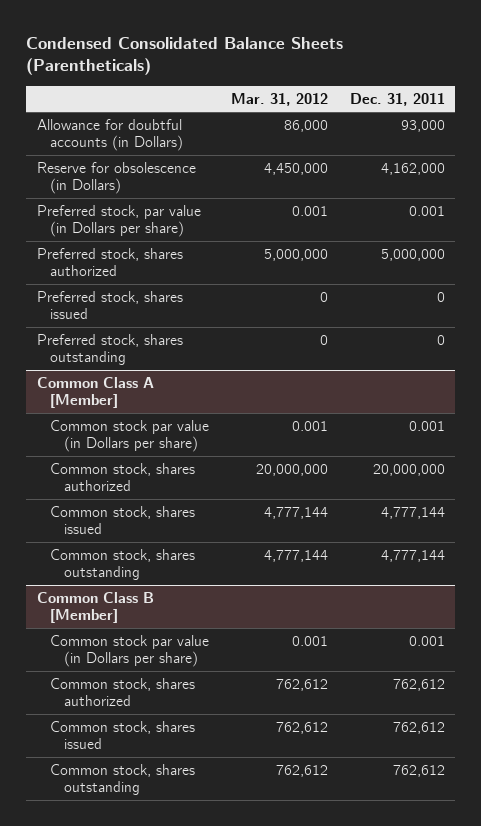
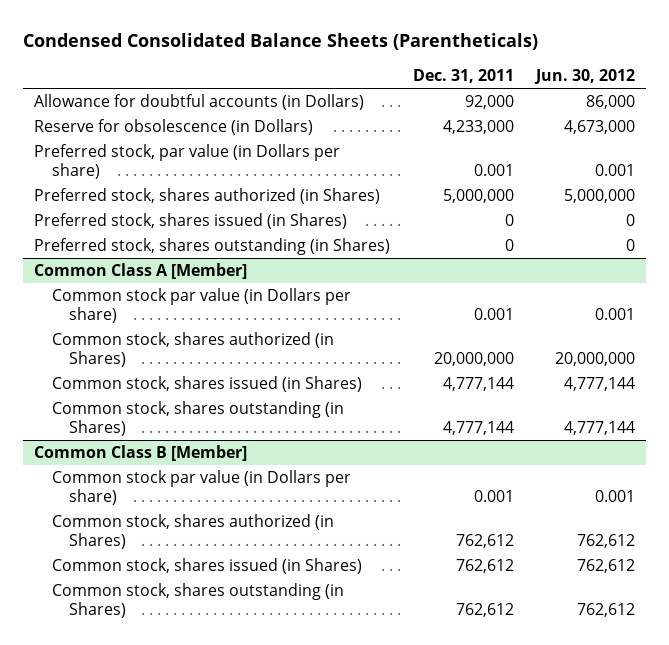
[230,92,328,106] Mar. 31, 2012 -> none
none -> [533,69,635,85] Jun. 30, 2012
[400,119,445,132] 93,000 -> [464,95,514,110] 92,000
[380,162,445,175] 4,162,000 -> [442,120,514,135] 4,233,000
[36,247,183,277] Preferred stock, shares authorized -> [34,188,381,205] Preferred stock, shares authorized (in Shares)
[36,290,183,320] Preferred stock, shares issued -> [34,213,348,230] Preferred stock, shares issued (in Shares)
[36,333,183,366] Preferred stock, shares outstanding -> [34,238,391,256] Preferred stock, shares outstanding (in Shares)
[50,462,196,492] Common stock, shares authorized -> [51,332,334,368] Common stock, shares authorized (in Shares)
[50,505,196,535] Common stock, shares issued -> [51,376,362,393] Common stock, shares issued (in Shares)
[50,548,196,581] Common stock, shares outstanding -> [51,401,344,437] Common stock, shares outstanding (in Shares)
[50,677,196,707] Common stock, shares authorized -> [51,514,334,550] Common stock, shares authorized (in Shares)
[50,720,196,750] Common stock, shares issued -> [51,558,362,575] Common stock, shares issued (in Shares)
[50,763,196,796] Common stock, shares outstanding -> [51,583,344,619] Common stock, shares outstanding (in Shares)

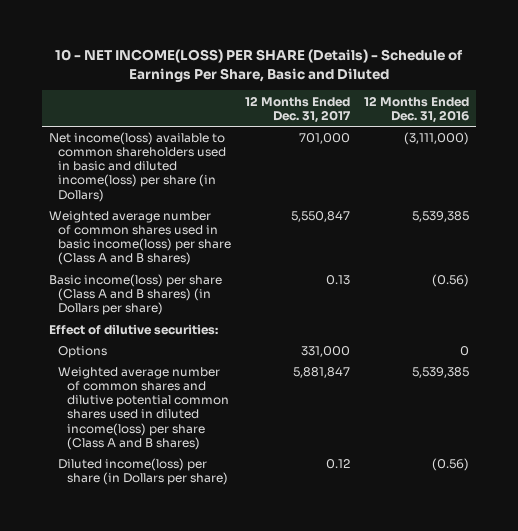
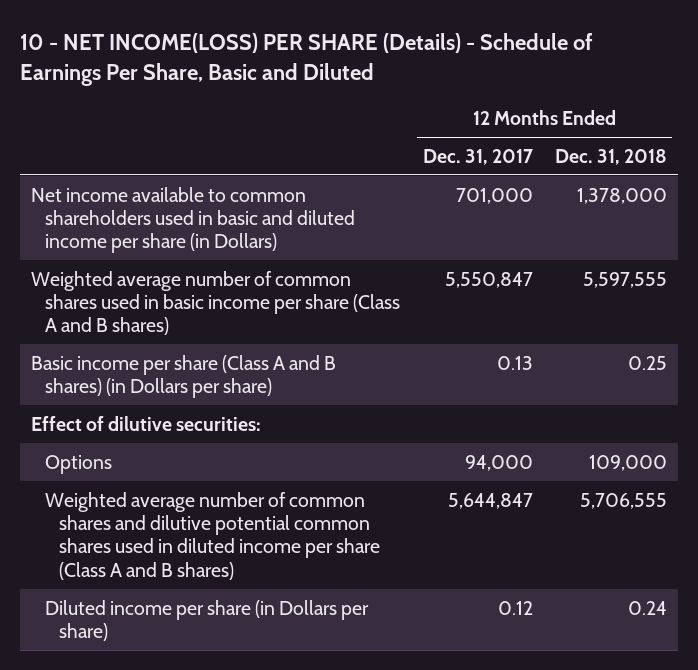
[364,95,470,123] 12 Months Ended Dec. 31, 2016 -> none
none -> [554,148,667,165] Dec. 31, 2018
[48,132,226,202] Net income(loss) available to common shareholders used in basic and diluted income(loss) per share (in Dollars) -> [31,186,356,254] Net income available to common shareholders used in basic and diluted income per share (in Dollars)
[48,211,231,266] Weighted average number of common shares used in basic income(loss) per share (Class A and B shares) -> [31,270,401,336] Weighted average number of common shares used in basic income per share (Class A and B shares)
[48,274,222,316] Basic income(loss) per share (Class A and B shares) (in Dollars per share) -> [31,354,337,398] Basic income per share (Class A and B shares) (in Dollars per share)
[300,346,350,358] 331,000 -> [464,454,533,471] 94,000
[57,367,229,450] Weighted average number of common shares and dilutive potential common shares used in diluted income(loss) per share (Class A and B shares) -> [45,491,381,580] Weighted average number of common shares and dilutive potential common shares used in diluted income per share (Class A and B shares)
[292,367,350,379] 5,881,847 -> [447,492,533,509] 5,644,847
[57,458,228,486] Diluted income(loss) per share (in Dollars per share) -> [45,599,370,641] Diluted income per share (in Dollars per share)

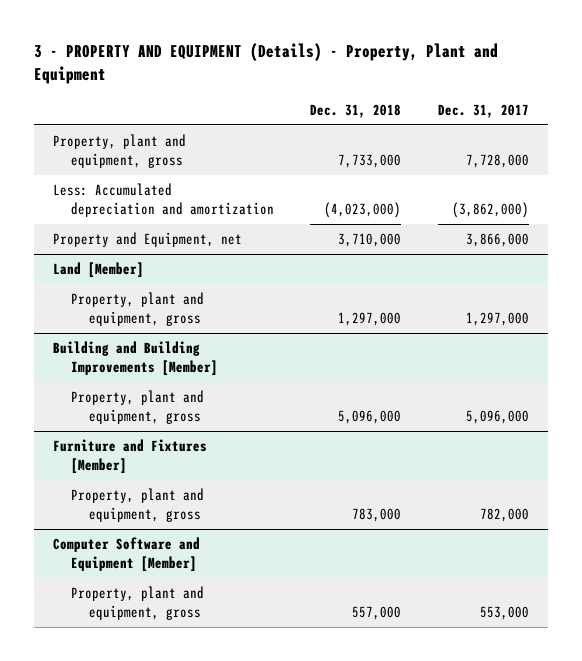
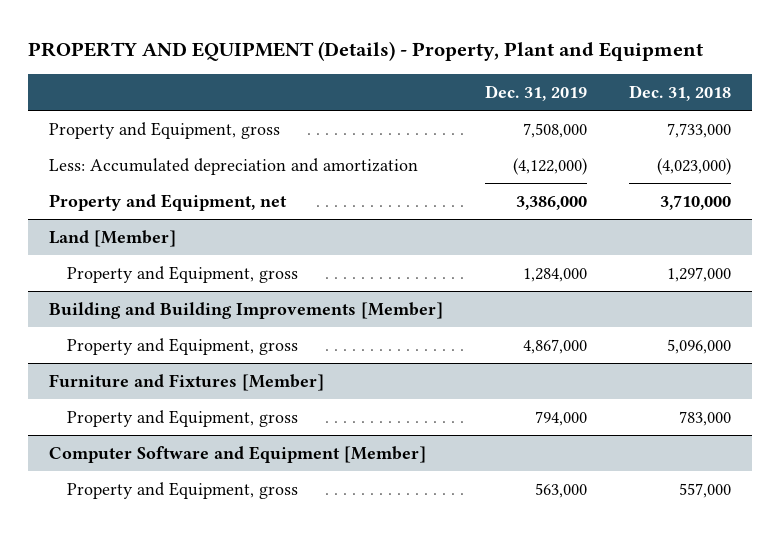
[34,42,499,84] 3 - PROPERTY AND EQUIPMENT (Details) - Property, Plant and Equipment -> [28,41,704,62] PROPERTY AND EQUIPMENT (Details) - Property, Plant and Equipment
[438,103,530,118] Dec. 31, 2017 -> none
none -> [485,85,588,102] Dec. 31, 2019
[52,134,186,169] Property, plant and equipment, gross -> [49,121,281,139] Property and Equipment, gross
[70,292,204,327] Property, plant and equipment, gross -> [67,265,299,283] Property and Equipment, gross
[70,390,204,425] Property, plant and equipment, gross -> [67,337,299,355] Property and Equipment, gross
[70,488,204,523] Property, plant and equipment, gross -> [67,409,299,427] Property and Equipment, gross
[70,586,204,621] Property, plant and equipment, gross -> [67,481,299,499] Property and Equipment, gross

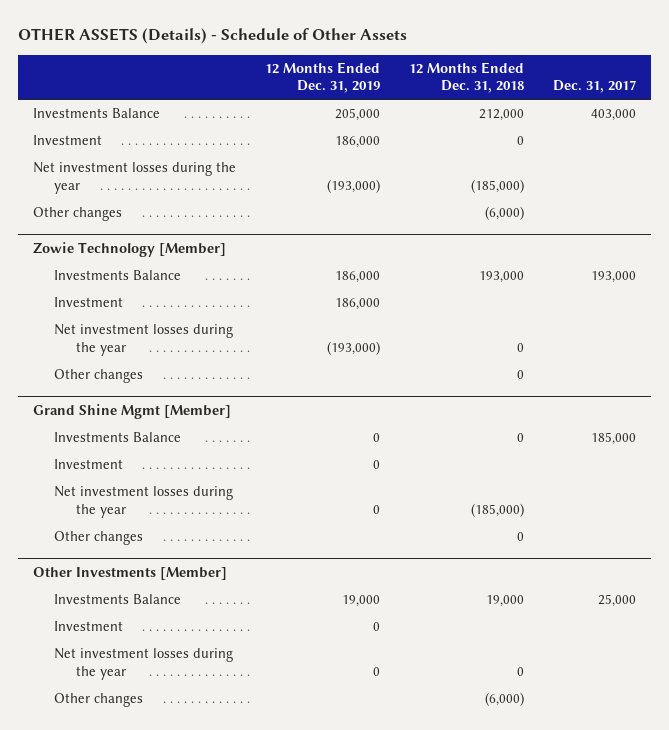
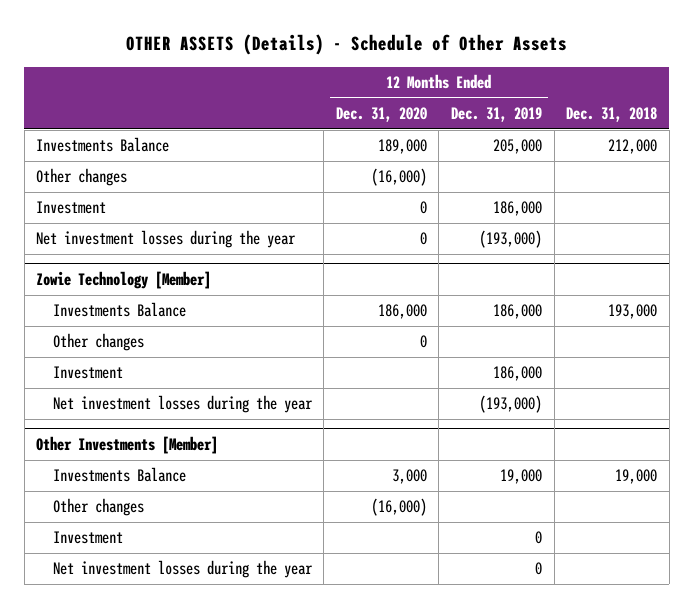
[408,62,524,94] 12 Months Ended Dec. 31, 2018 -> none
[553,80,637,94] Dec. 31, 2017 -> none
none -> [335,106,427,122] Dec. 31, 2020
none -> [566,106,658,122] Dec. 31, 2018
[32,207,122,222] Other changes -> [36,168,128,187] Other changes
[54,369,144,384] Other changes -> [52,333,144,352] Other changes
[32,403,231,419] Grand Shine Mgmt [Member] -> none
[54,432,182,443] Investments Balance -> none
[54,459,124,470] Investment -> none
[54,486,234,518] Net investment losses during the year -> none
[54,531,144,546] Other changes -> none
[54,693,144,708] Other changes -> [52,498,144,517] Other changes

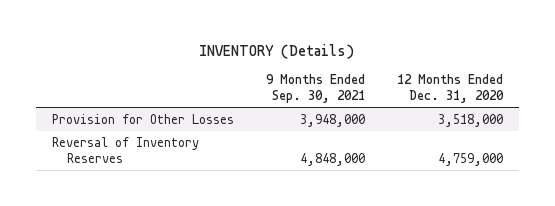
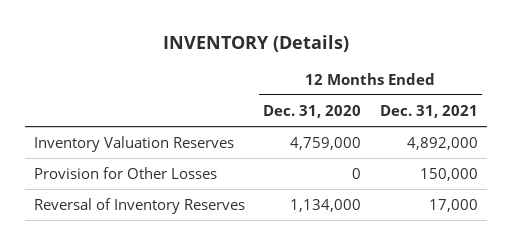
[265,74,365,103] 9 Months Ended Sep. 30, 2021 -> none
none -> [379,104,478,118] Dec. 31, 2021
none -> [34,135,235,152] Inventory Valuation Reserves
[437,114,503,128] 3,518,000 -> [352,167,362,179] 0
[437,152,503,166] 4,759,000 -> [290,198,362,212] 1,134,000

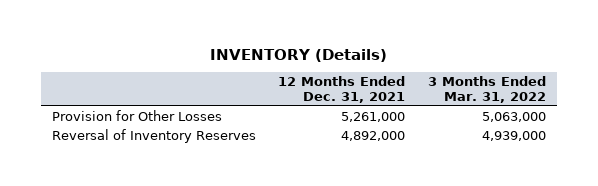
[263,104,362,118] Dec. 31, 2020 -> none
none -> [428,76,547,104] 3 Months Ended Mar. 31, 2022
[34,135,235,152] Inventory Valuation Reserves -> none
[419,167,478,181] 150,000 -> [341,111,406,122] 5,261,000
[428,198,478,212] 17,000 -> [341,130,406,141] 4,892,000

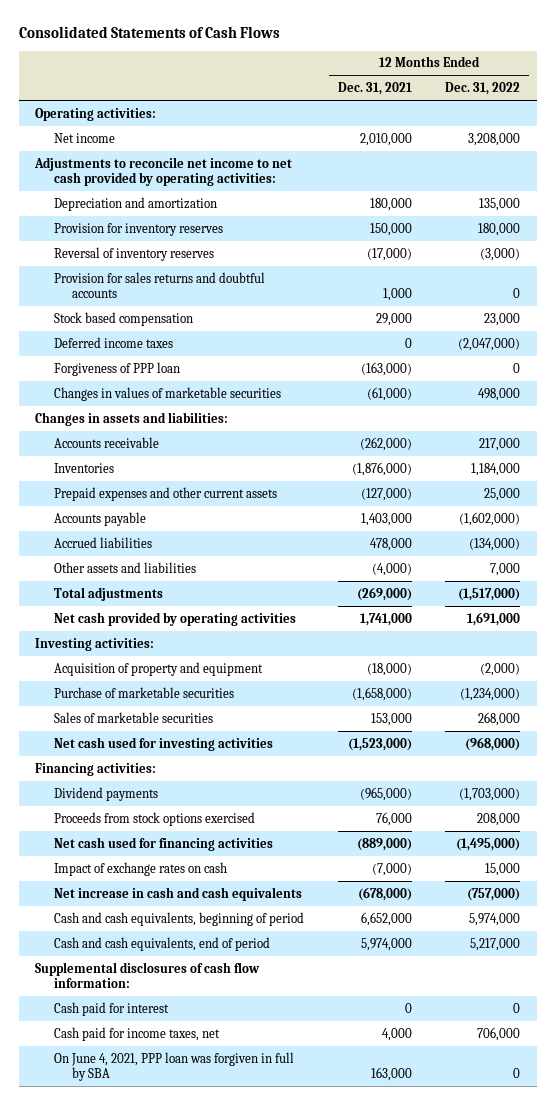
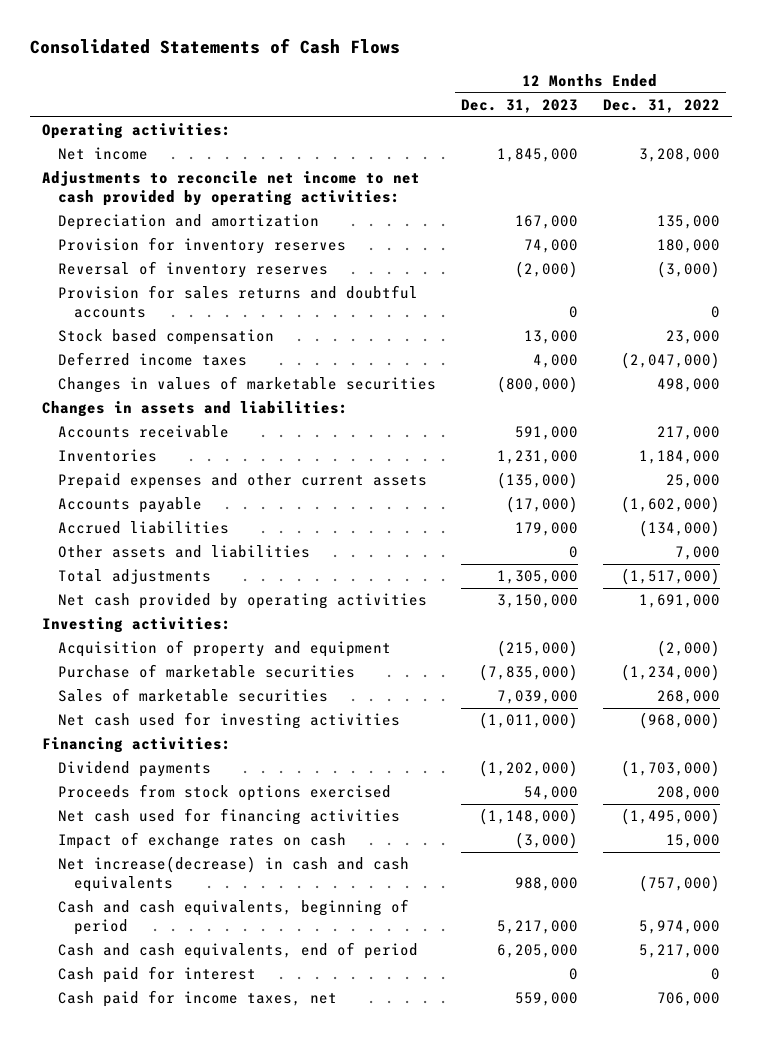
[337,82,412,96] Dec. 31, 2021 -> none
none -> [460,99,578,114] Dec. 31, 2023
[53,361,180,376] Forgiveness of PPP loan -> none
[53,886,302,901] Net increase in cash and cash equivalents -> [58,856,410,893] Net increase(decrease) in cash and cash equivalents
[35,961,261,989] Supplemental disclosures of cash flow information: -> none
[53,1051,294,1082] On June 4, 2021, PPP loan was forgiven in full by SBA -> none

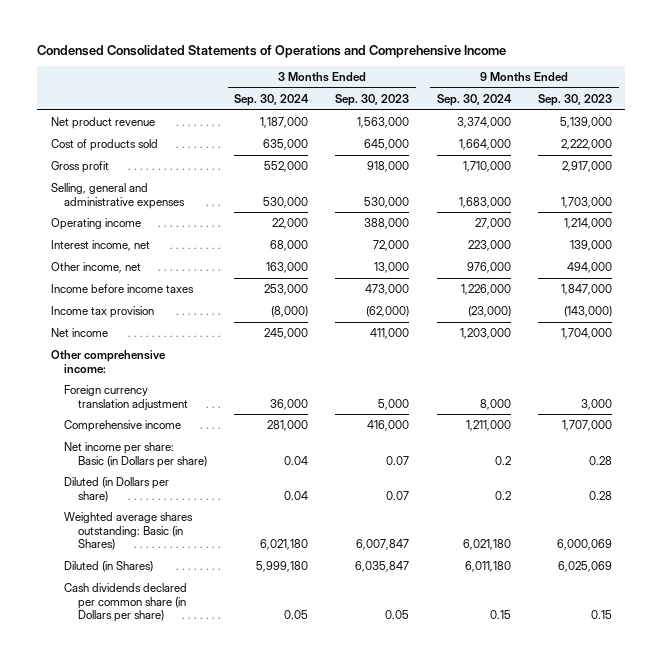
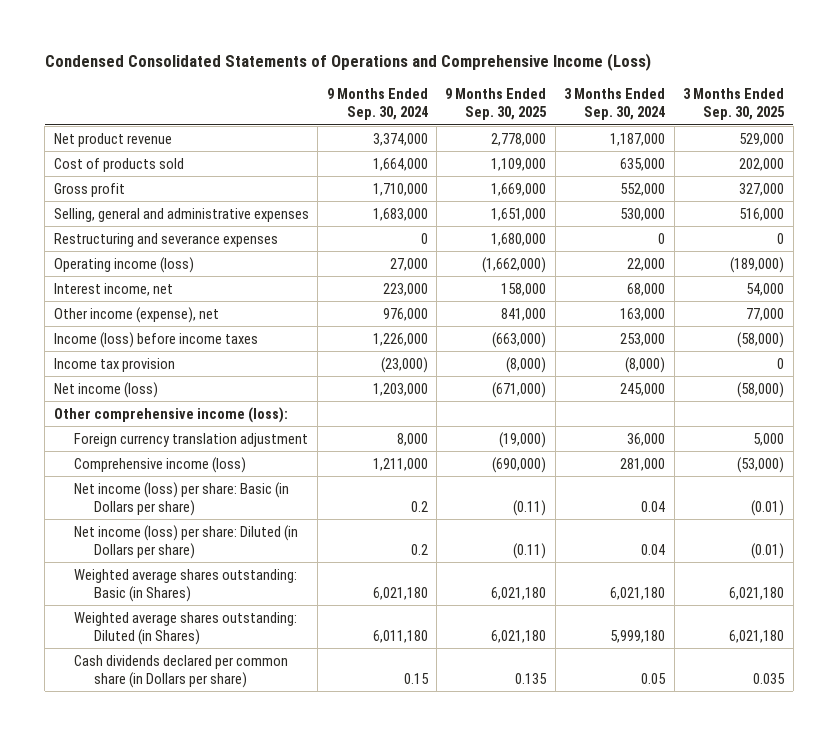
[37,44,507,58] Condensed Consolidated Statements of Operations and Comprehensive Income -> [44,52,651,71] Condensed Consolidated Statements of Operations and Comprehensive Income (Loss)
[335,94,410,107] Sep. 30, 2023 -> none
[537,94,612,107] Sep. 30, 2023 -> none
none -> [445,88,548,120] 9 Months Ended Sep. 30, 2025
none -> [683,88,786,120] 3 Months Ended Sep. 30, 2025
none -> [53,232,278,247] Restructuring and severance expenses
[50,218,141,231] Operating income -> [53,256,194,273] Operating income (loss)
[50,262,141,274] Other income, net -> [53,306,219,323] Other income (expense), net
[50,284,194,294] Income before income taxes -> [53,331,258,348] Income (loss) before income taxes
[50,328,108,338] Net income -> [53,381,158,398] Net income (loss)
[50,350,166,373] Other comprehensive income: -> [53,406,288,423] Other comprehensive income (loss):
[64,420,182,433] Comprehensive income -> [73,456,246,473] Comprehensive income (loss)
[64,442,208,468] Net income per share: Basic (in Dollars per share) -> [73,481,289,516] Net income (loss) per share: Basic (in Dollars per share)
[64,477,170,502] Diluted (in Dollars per share) -> [73,524,298,559] Net income (loss) per share: Diluted (in Dollars per share)
[64,561,154,573] Diluted (in Shares) -> [73,611,297,645] Weighted average shares outstanding: Diluted (in Shares)

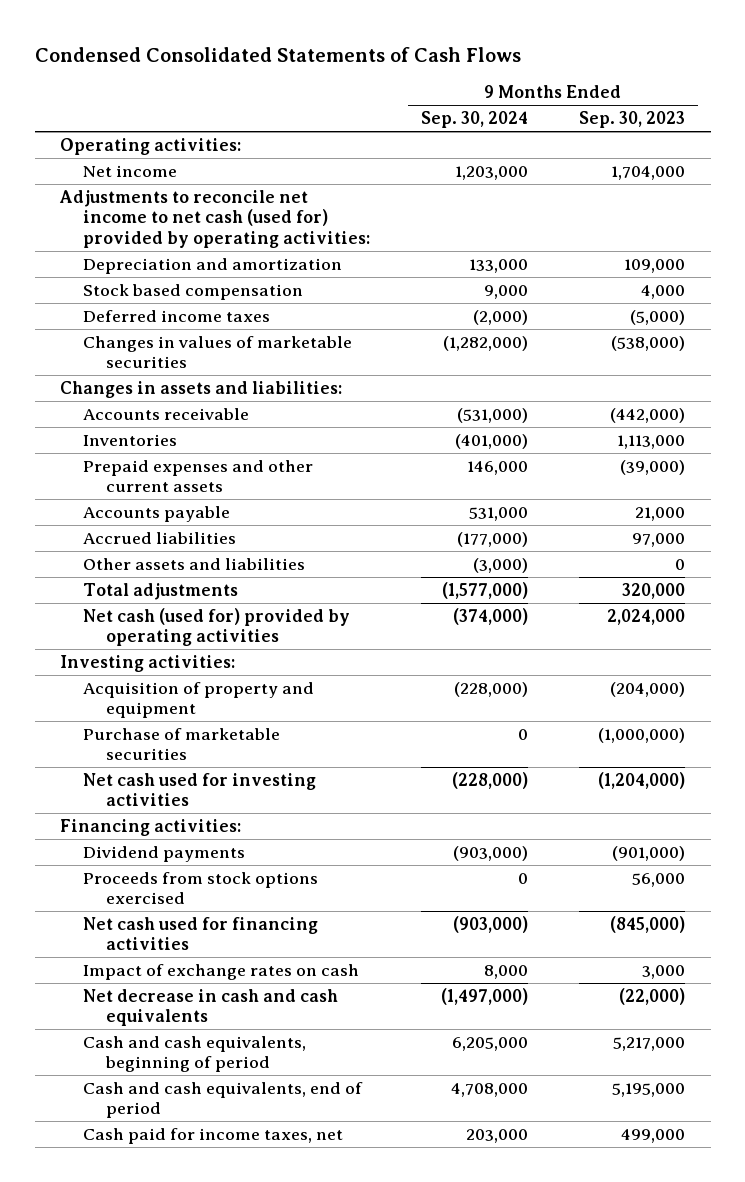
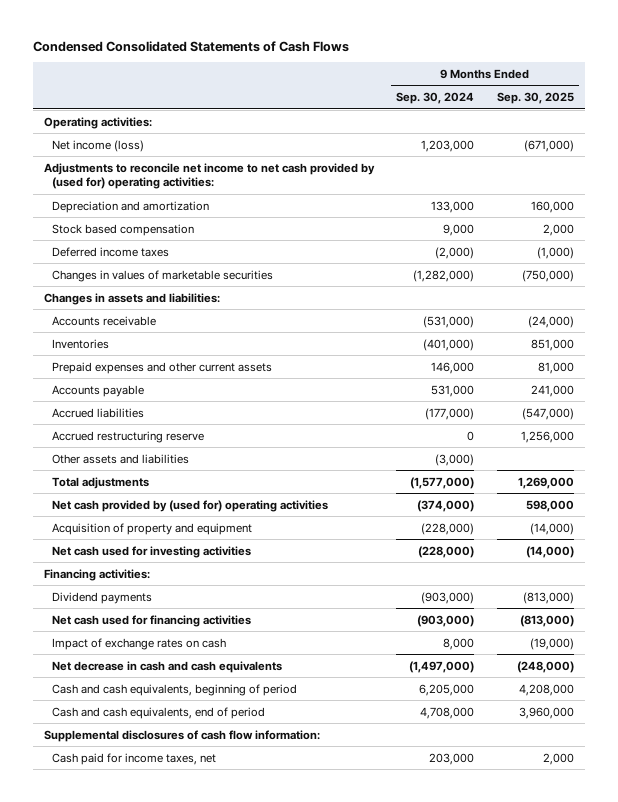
[579,111,686,129] Sep. 30, 2023 -> none
none -> [496,91,574,104] Sep. 30, 2025
[82,165,177,178] Net income -> [52,139,145,152] Net income (loss)
[59,190,370,248] Adjustments to reconcile net income to net cash (used for) provided by operating activities: -> [44,162,376,190] Adjustments to reconcile net income to net cash provided by (used for) operating activities:
none -> [52,430,205,443] Accrued restructuring reserve
[60,655,236,673] Investing activities: -> none
[82,608,350,647] Net cash (used for) provided by operating activities -> [52,499,329,512] Net cash provided by (used for) operating activities
[82,728,280,761] Purchase of marketable securities -> none
[82,872,318,905] Proceeds from stock options exercised -> none
none -> [44,729,321,742] Supplemental disclosures of cash flow information:

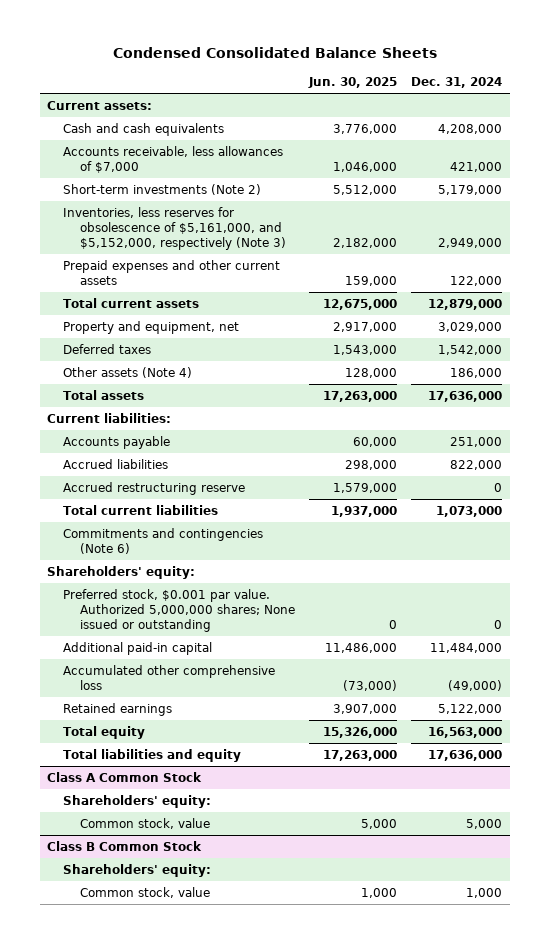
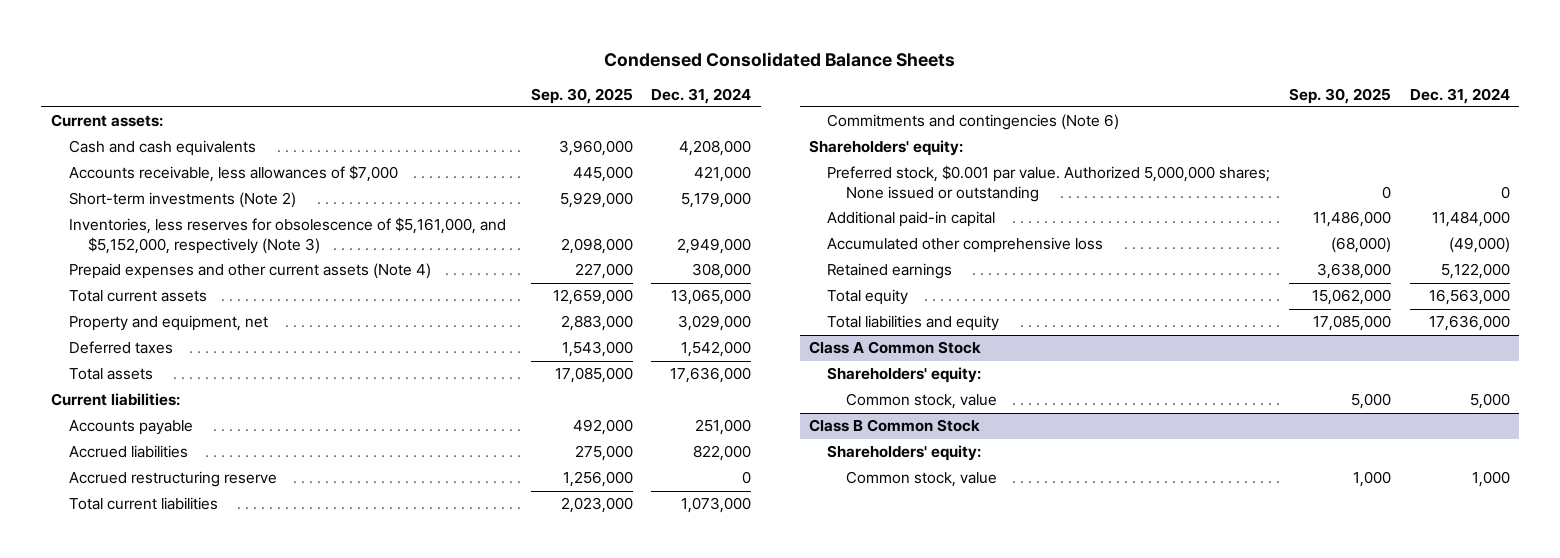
[308,76,398,88] Jun. 30, 2025 -> none
none -> [530,87,633,104] Sep. 30, 2025
[63,260,281,285] Prepaid expenses and other current assets -> [69,263,432,280] Prepaid expenses and other current assets (Note 4)
[450,275,503,286] 122,000 -> [692,263,752,280] 308,000
[428,299,503,311] 12,879,000 -> [671,289,752,306] 13,065,000
[63,367,193,379] Other assets (Note 4) -> none

